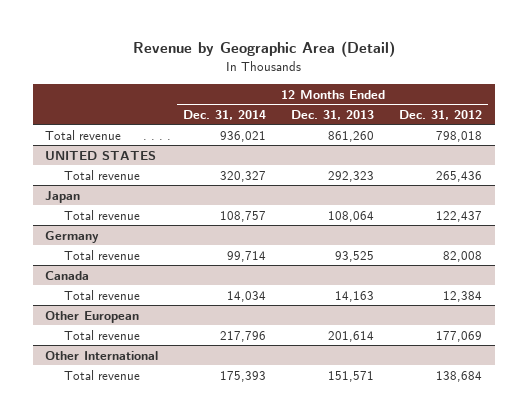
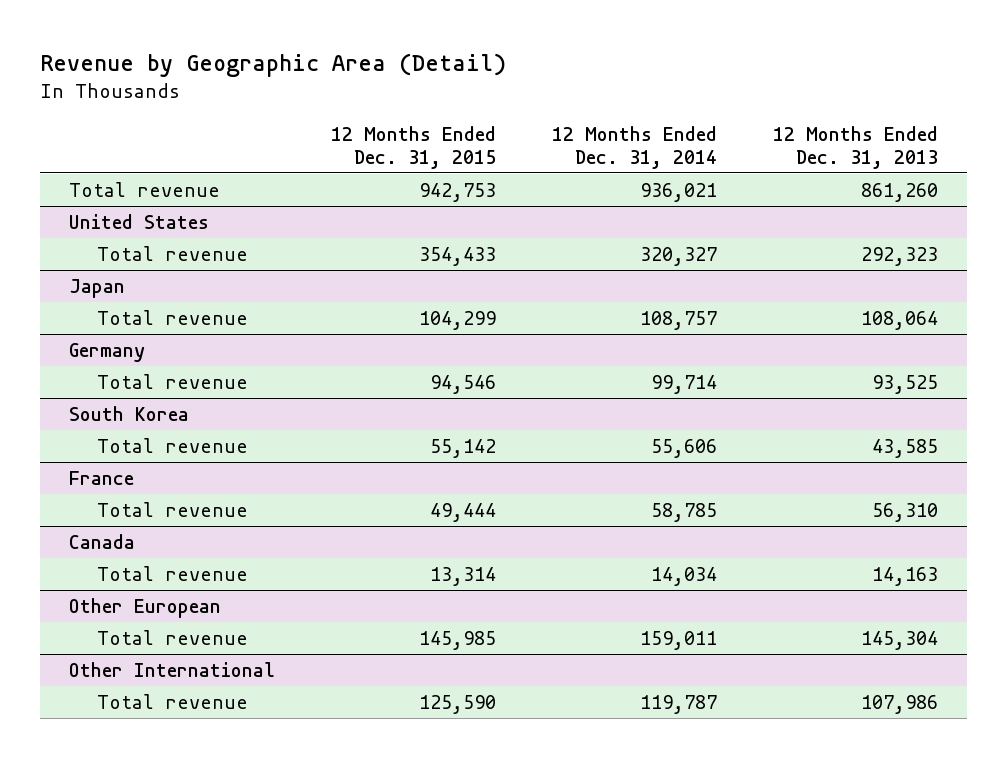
[399,109,483,120] Dec. 31, 2012 -> none
none -> [330,125,496,169] 12 Months Ended Dec. 31, 2015
[45,150,157,160] UNITED STATES -> [68,213,209,229] United States
none -> [68,405,189,421] South Korea
none -> [96,437,248,453] Total revenue
none -> [68,470,134,485] France
none -> [96,501,248,517] Total revenue
[220,330,267,342] 217,796 -> [640,630,718,650] 159,011
[328,330,375,342] 201,614 -> [861,630,939,650] 145,304
[220,370,267,382] 175,393 -> [640,694,718,714] 119,787
[328,370,375,382] 151,571 -> [861,694,939,714] 107,986

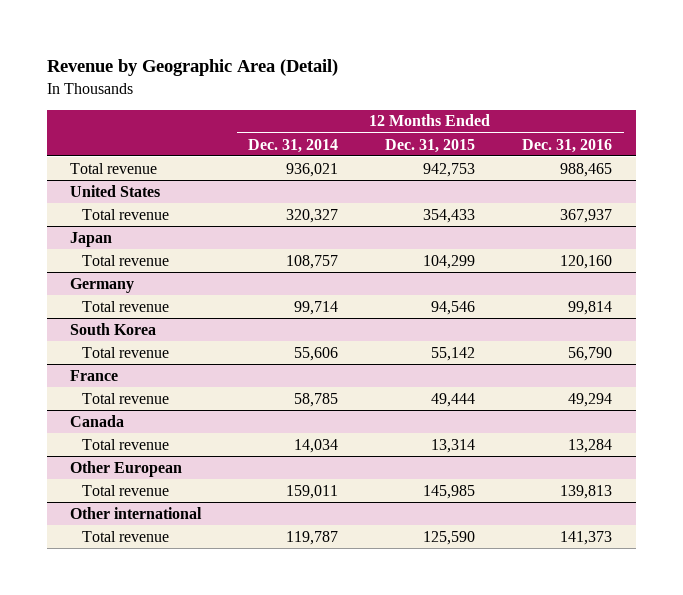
[773,125,939,169] 12 Months Ended Dec. 31, 2013 -> none
none -> [522,138,613,153] Dec. 31, 2016
[68,661,275,677] Other International -> [70,506,203,519] Other international

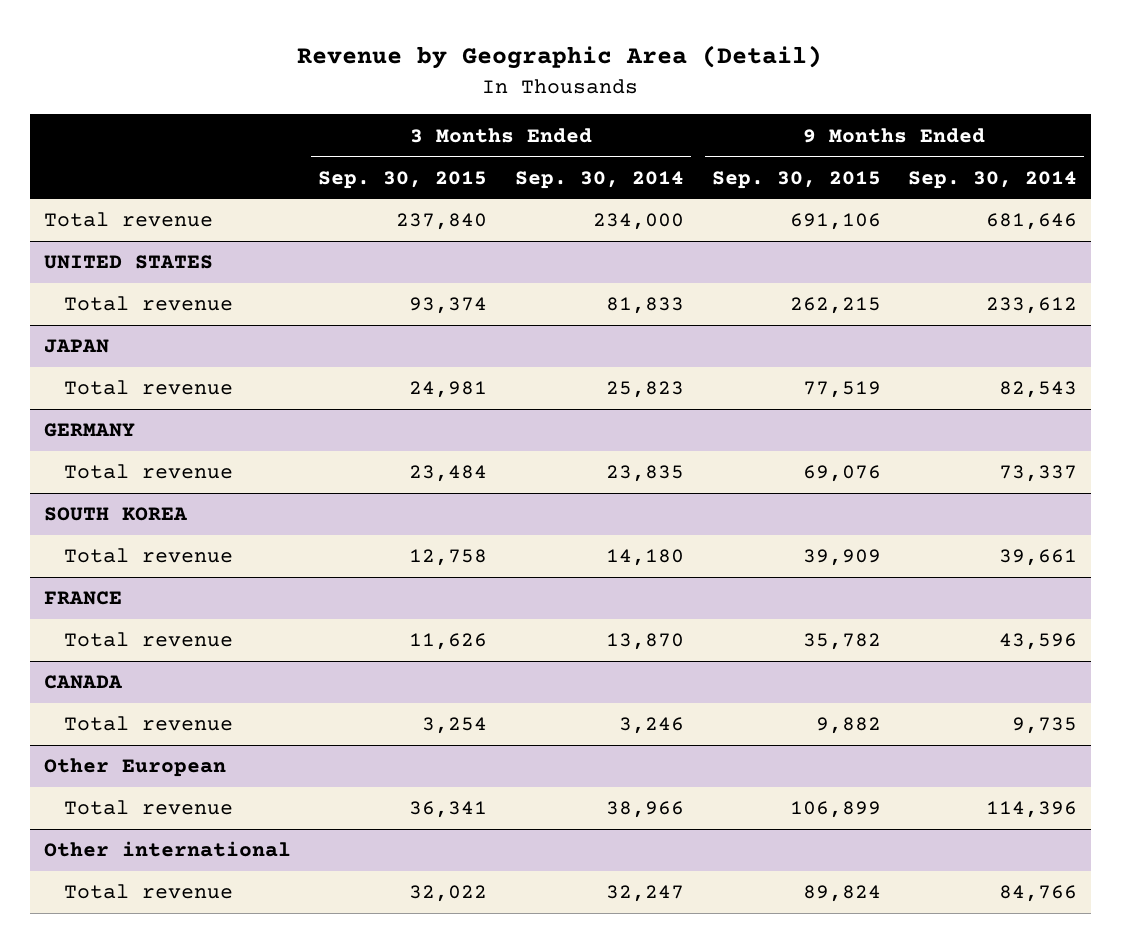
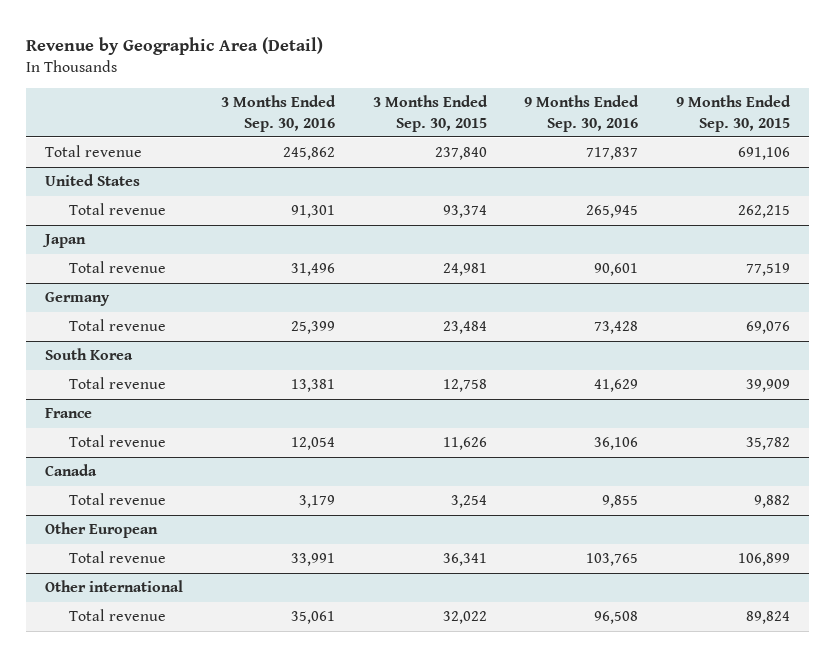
[514,170,684,189] Sep. 30, 2014 -> none
[908,170,1078,189] Sep. 30, 2014 -> none
none -> [220,95,336,132] 3 Months Ended Sep. 30, 2016
none -> [524,95,640,132] 9 Months Ended Sep. 30, 2016
[43,255,213,270] UNITED STATES -> [44,174,140,187] United States
[43,339,109,354] JAPAN -> [41,234,86,249] Japan
[43,423,135,438] GERMANY -> [44,292,110,307] Germany
[43,507,187,522] SOUTH KOREA -> [44,348,133,361] South Korea
[43,591,122,606] FRANCE -> [44,408,92,419] France
[43,675,122,690] CANADA -> [44,464,97,477] Canada

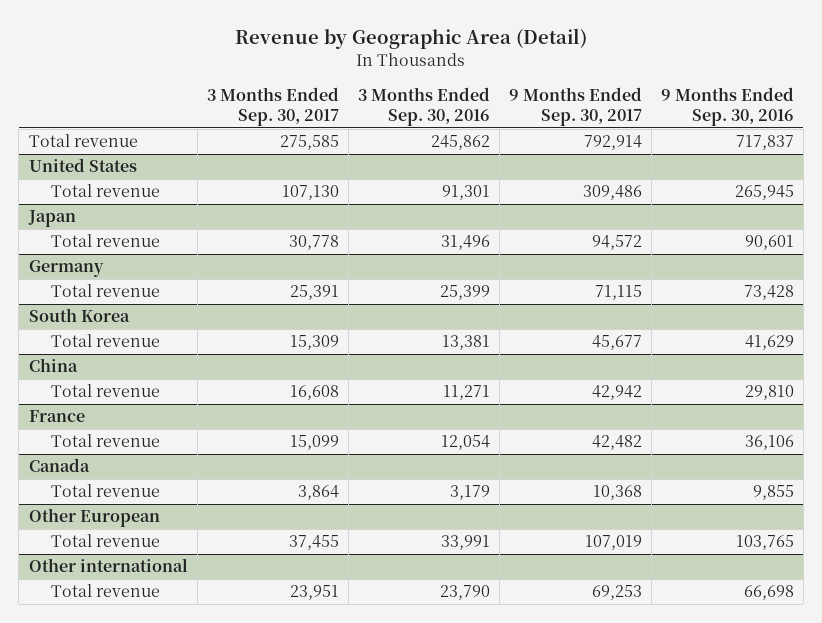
[372,95,488,132] 3 Months Ended Sep. 30, 2015 -> none
[676,95,792,132] 9 Months Ended Sep. 30, 2015 -> none
none -> [206,86,339,126] 3 Months Ended Sep. 30, 2017
none -> [508,86,642,126] 9 Months Ended Sep. 30, 2017
none -> [28,358,78,373] China
none -> [50,384,160,398] Total revenue
[290,611,335,625] 35,061 -> [439,585,490,601] 23,790
[594,611,639,625] 96,508 -> [743,585,794,601] 66,698

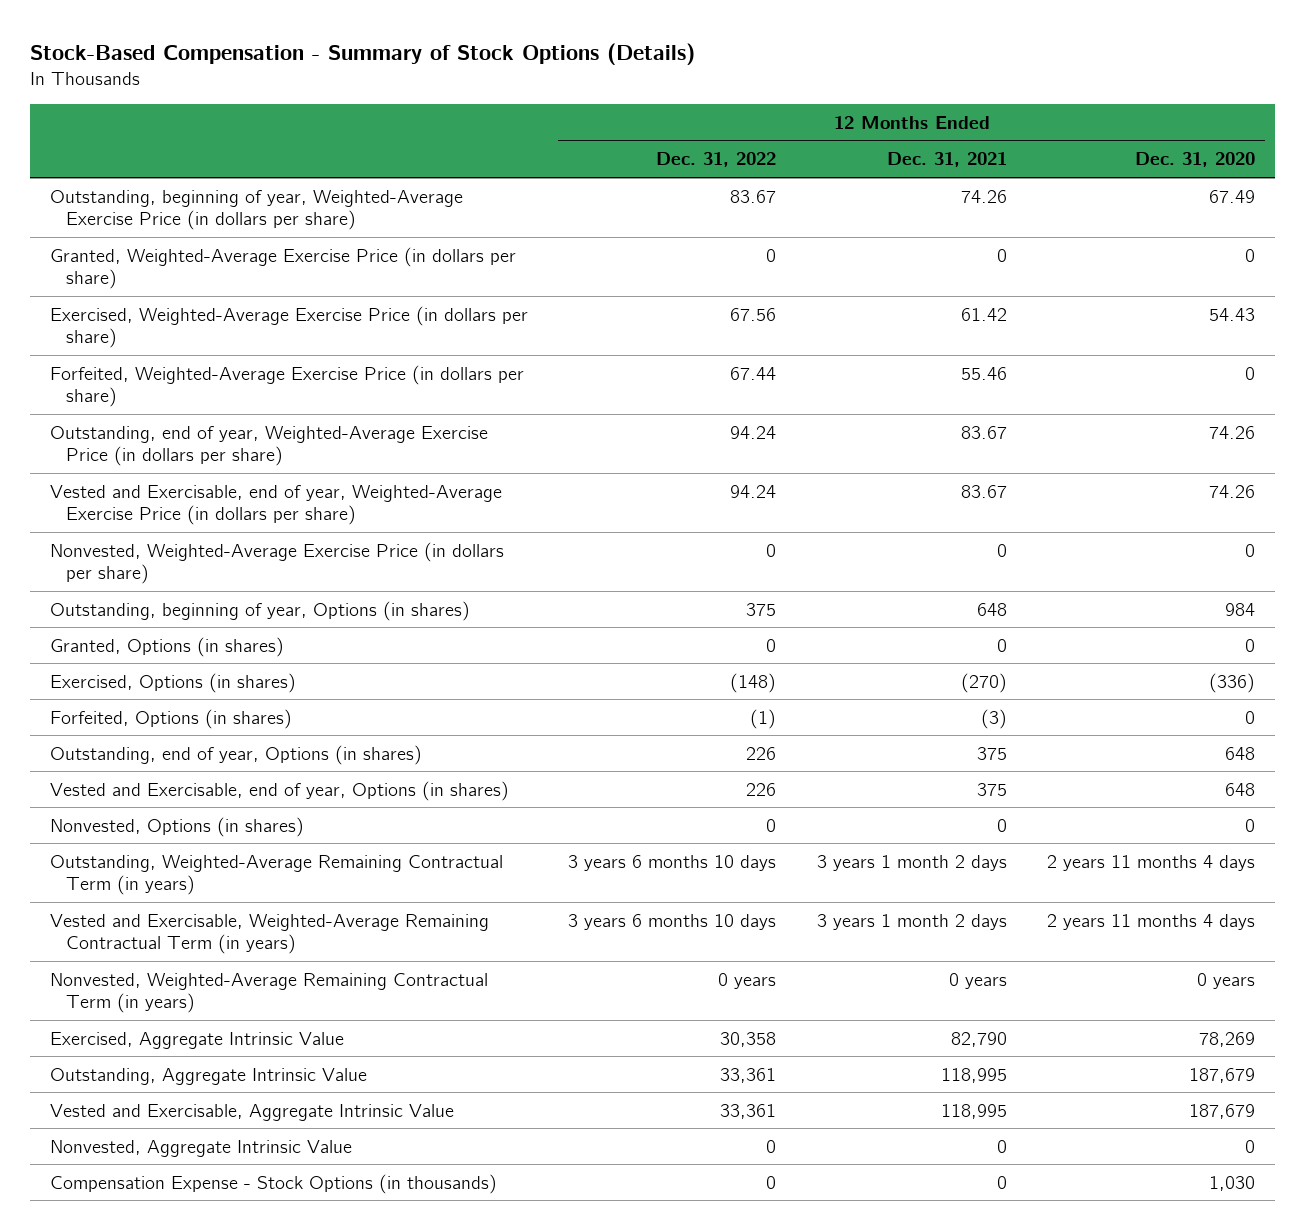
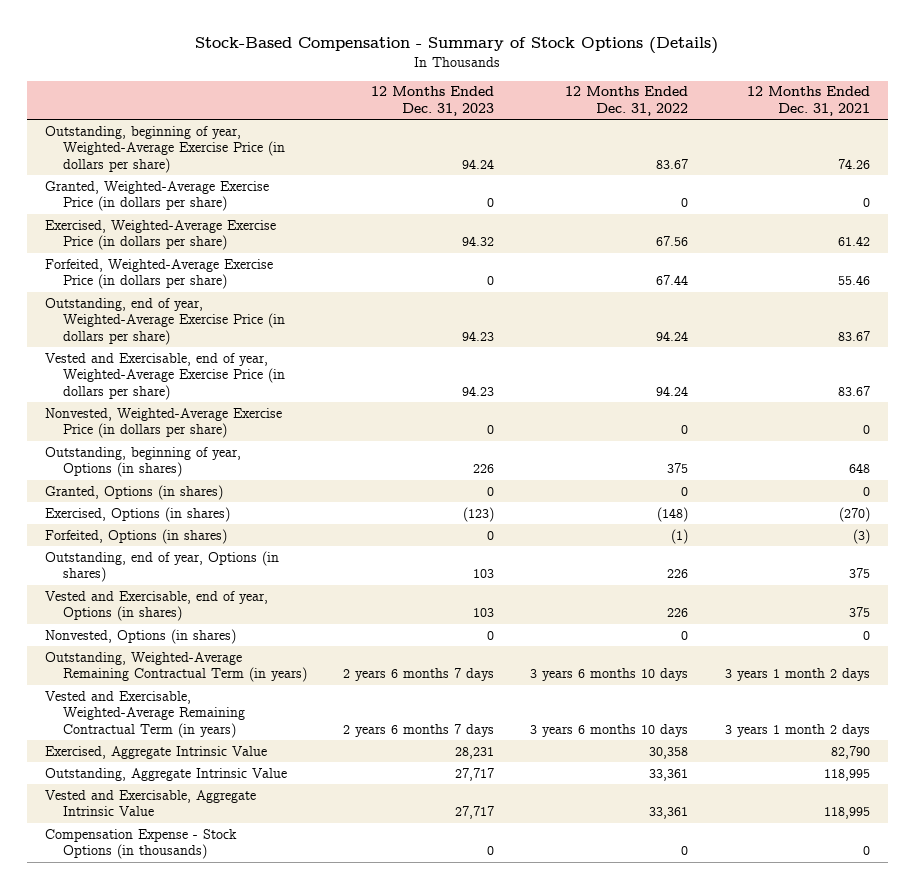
[1134,152,1255,168] Dec. 31, 2020 -> none
none -> [371,86,495,116] 12 Months Ended Dec. 31, 2023
[50,972,489,1014] Nonvested, Weighted-Average Remaining Contractual Term (in years) -> none
[50,1139,353,1157] Nonvested, Aggregate Intrinsic Value -> none

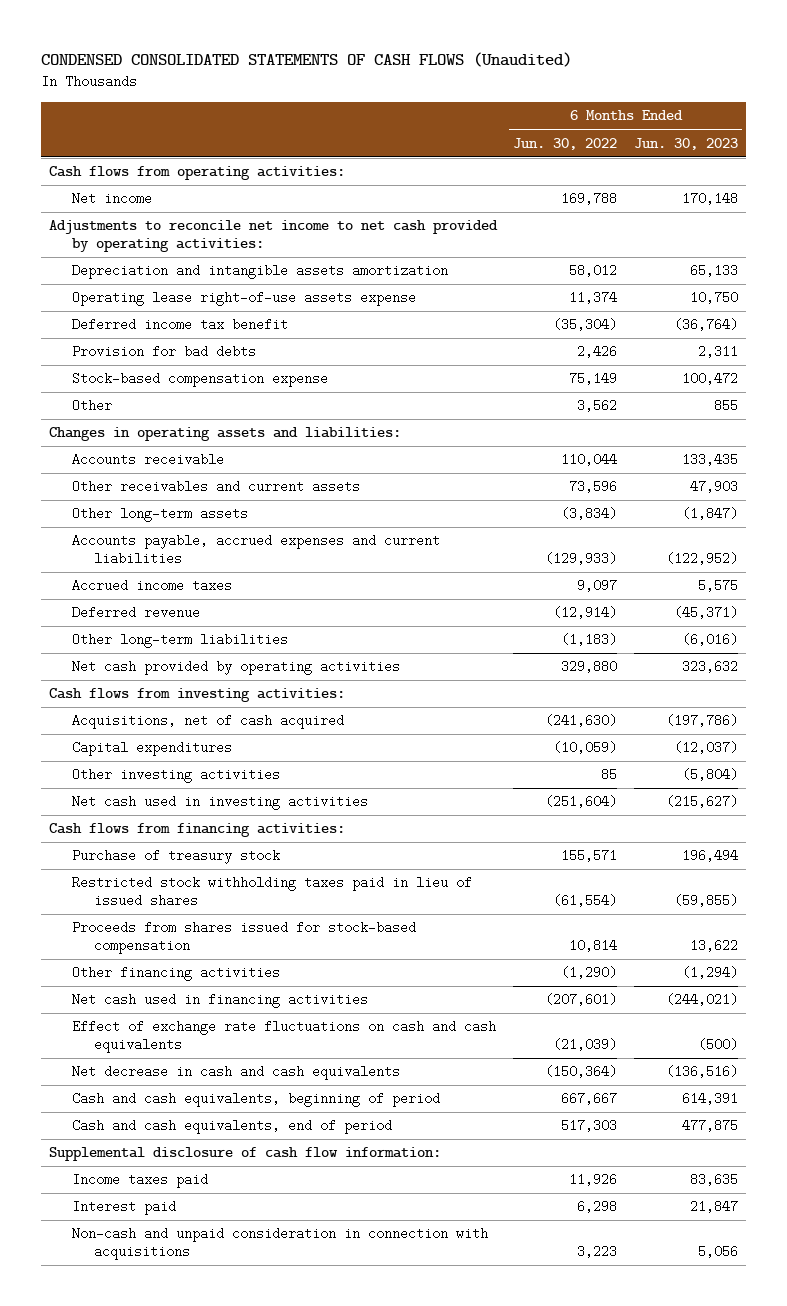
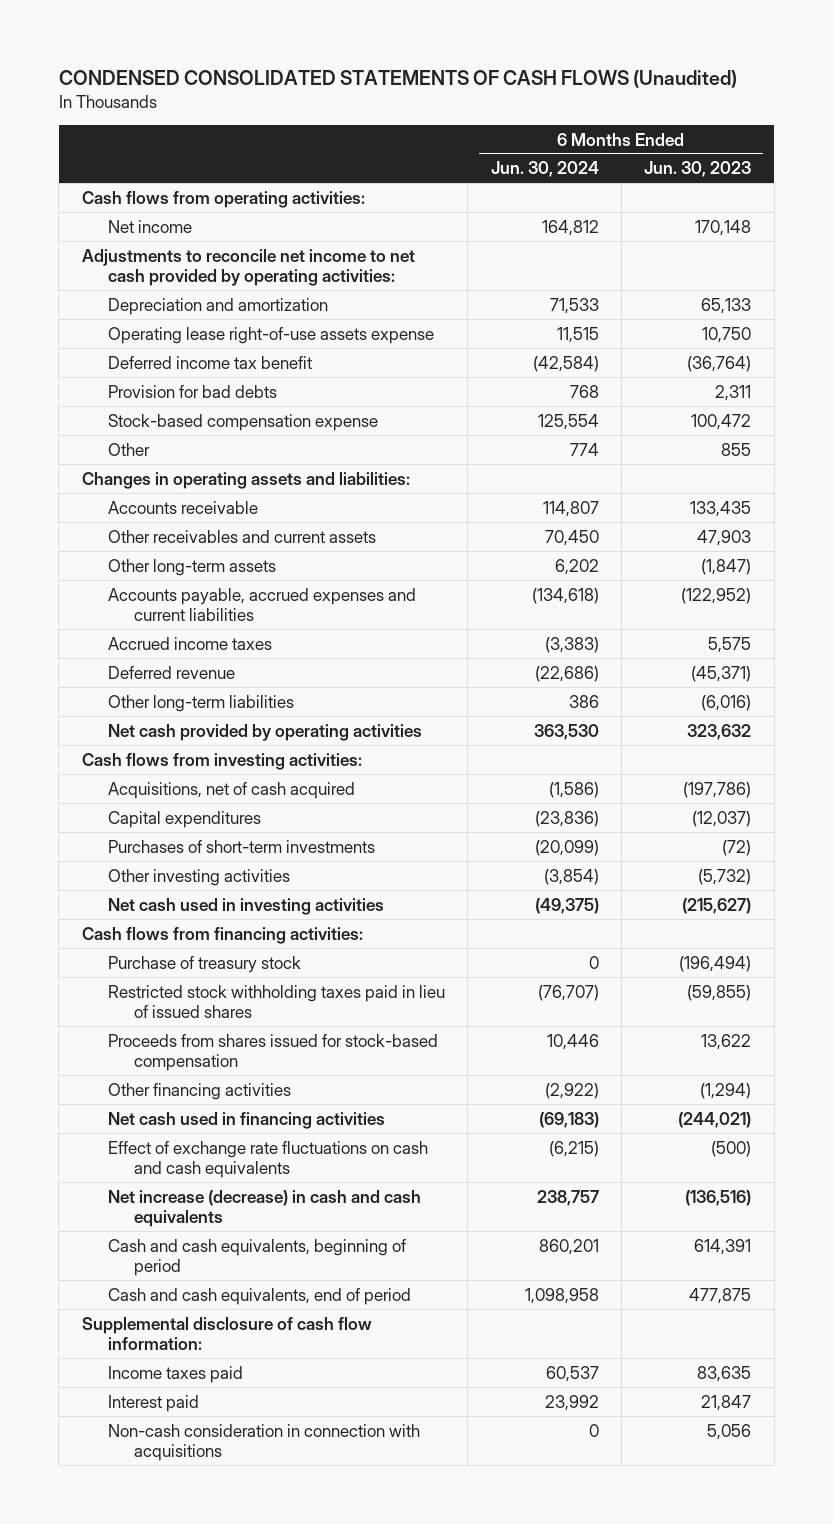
[513,137,618,150] Jun. 30, 2022 -> none
none -> [490,161,599,178] Jun. 30, 2024
[71,264,448,280] Depreciation and intangible assets amortization -> [107,297,328,315] Depreciation and amortization
none -> [107,839,375,853] Purchases of short-term investments
[681,768,738,782] (5,804) -> [698,868,752,885] (5,732)
[681,849,738,863] 196,494 -> [679,955,752,972] (196,494)
[71,1065,400,1081] Net decrease in cash and cash equivalents -> [107,1189,421,1228] Net increase (decrease) in cash and cash equivalents
[71,1227,488,1261] Non-cash and unpaid consideration in connection with acquisitions -> [107,1423,420,1462] Non-cash consideration in connection with acquisitions

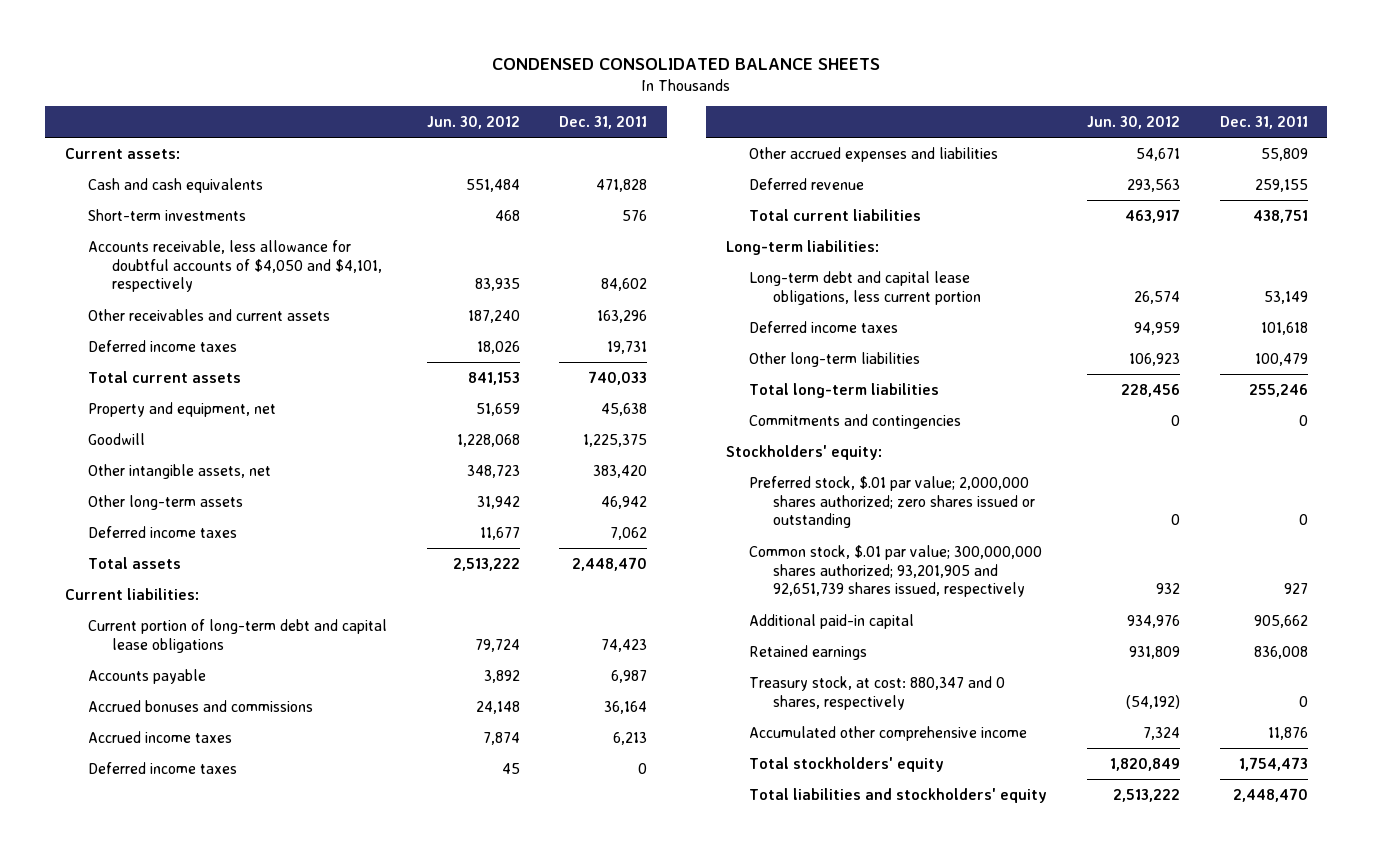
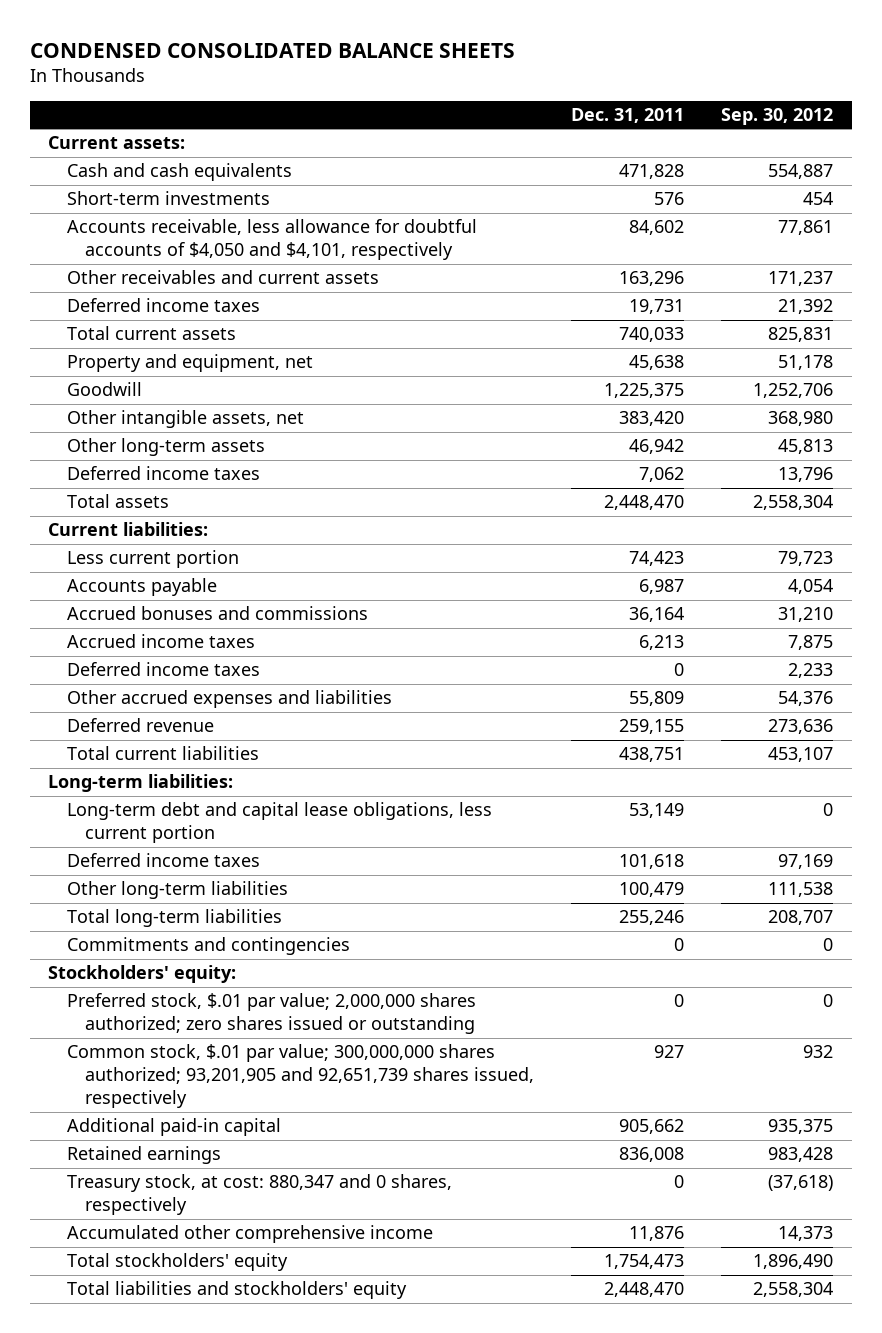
[426,116,520,130] Jun. 30, 2012 -> none
none -> [721,108,834,126] Sep. 30, 2012
[88,618,388,653] Current portion of long-term debt and capital lease obligations -> [66,550,239,569] Less current portion

